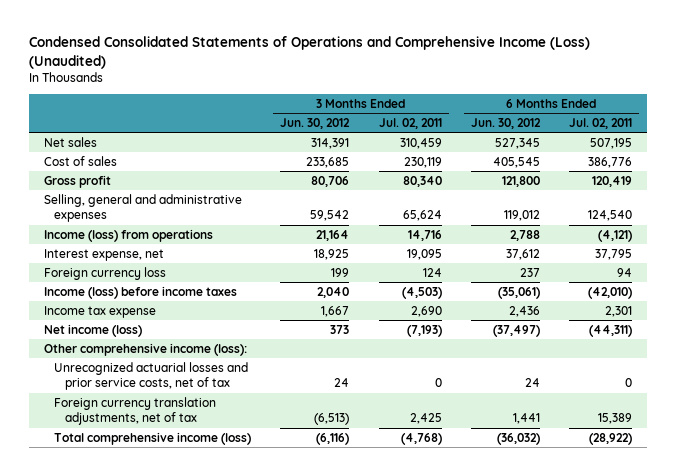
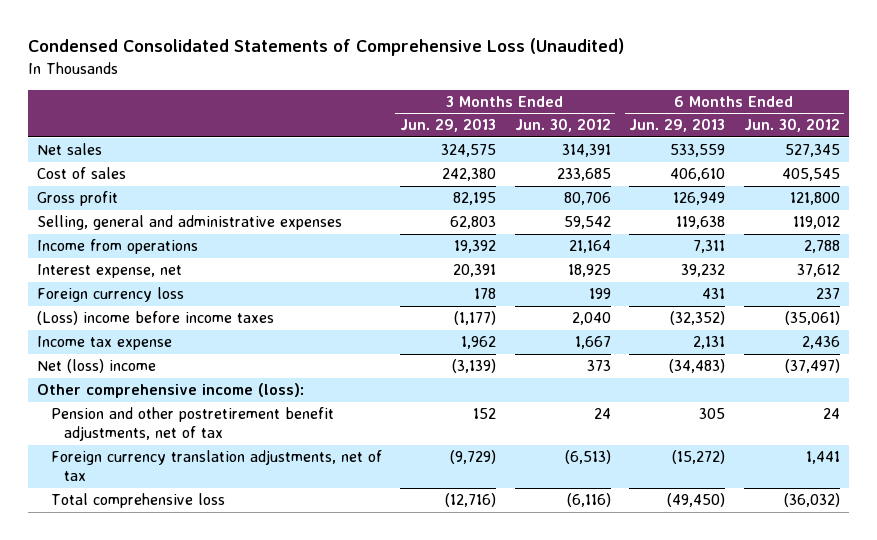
[29,36,591,69] Condensed Consolidated Statements of Operations and Comprehensive Income (Loss) (Unaudited) -> [27,38,624,57] Condensed Consolidated Statements of Comprehensive Loss (Unaudited)
[378,117,442,129] Jul. 02, 2011 -> none
[568,117,632,129] Jul. 02, 2011 -> none
none -> [400,118,497,133] Jun. 29, 2013
none -> [629,118,726,133] Jun. 29, 2013
[43,228,213,242] Income (loss) from operations -> [37,239,199,255] Income from operations
[43,285,237,299] Income (loss) before income taxes -> [37,311,275,326] (Loss) income before income taxes
[43,323,142,337] Net income (loss) -> [37,359,157,374] Net (loss) income
[54,361,249,391] Unrecognized actuarial losses and prior service costs, net of tax -> [50,407,334,442] Pension and other postretirement benefit adjustments, net of tax
[54,431,252,445] Total comprehensive income (loss) -> [50,493,225,509] Total comprehensive loss

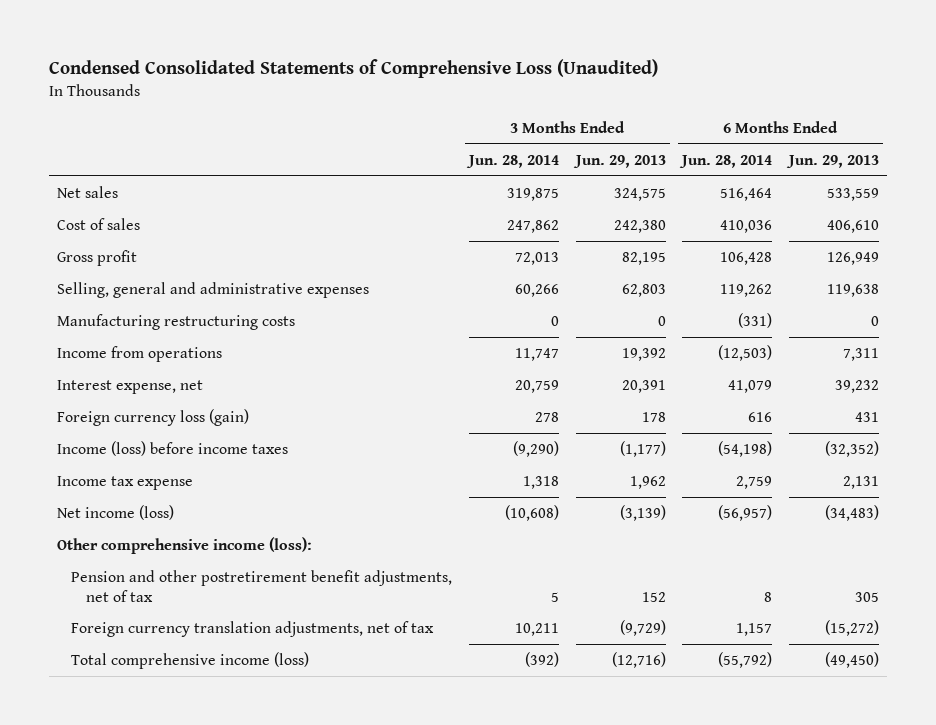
[514,118,611,133] Jun. 30, 2012 -> none
[743,118,840,133] Jun. 30, 2012 -> none
none -> [466,154,560,168] Jun. 28, 2014
none -> [679,154,773,168] Jun. 28, 2014
none -> [57,313,296,330] Manufacturing restructuring costs
[37,287,185,303] Foreign currency loss -> [57,408,250,426] Foreign currency loss (gain)
[37,311,275,326] (Loss) income before income taxes -> [57,440,289,456] Income (loss) before income taxes
[37,359,157,374] Net (loss) income -> [57,504,175,520] Net income (loss)
[50,493,225,509] Total comprehensive loss -> [71,651,310,669] Total comprehensive income (loss)

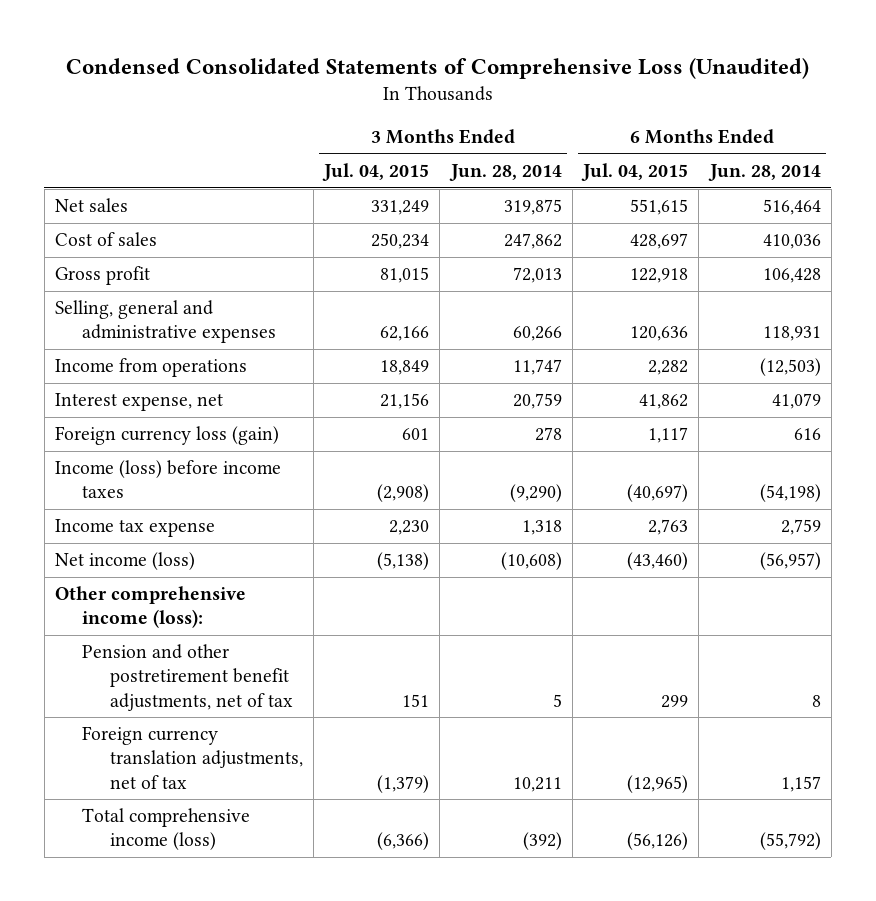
[572,154,666,168] Jun. 29, 2013 -> none
[785,154,879,168] Jun. 29, 2013 -> none
none -> [322,162,430,181] Jul. 04, 2015
none -> [581,162,689,181] Jul. 04, 2015
[57,313,296,330] Manufacturing restructuring costs -> none
[720,283,773,297] 119,262 -> [762,326,821,342] 118,931

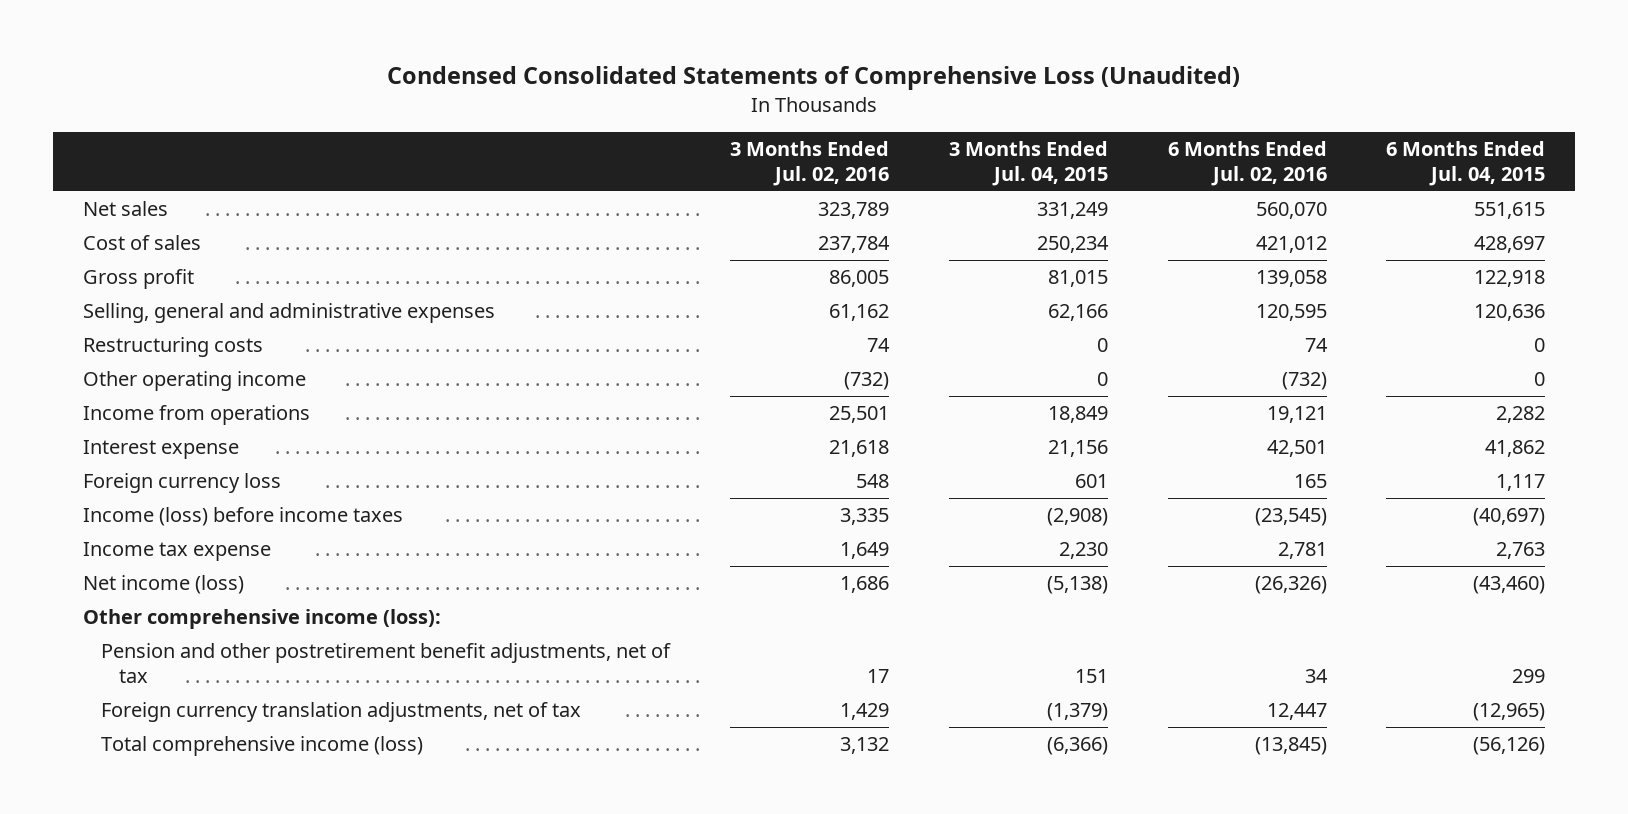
[448,163,562,181] Jun. 28, 2014 -> none
[707,163,821,181] Jun. 28, 2014 -> none
none -> [729,141,889,187] 3 Months Ended Jul. 02, 2016
none -> [1167,141,1327,187] 6 Months Ended Jul. 02, 2016
none -> [82,337,263,358] Restructuring costs
none -> [82,371,306,392] Other operating income
[54,393,223,412] Interest expense, net -> [82,440,239,460] Interest expense
[54,426,279,446] Foreign currency loss (gain) -> [82,473,281,494] Foreign currency loss

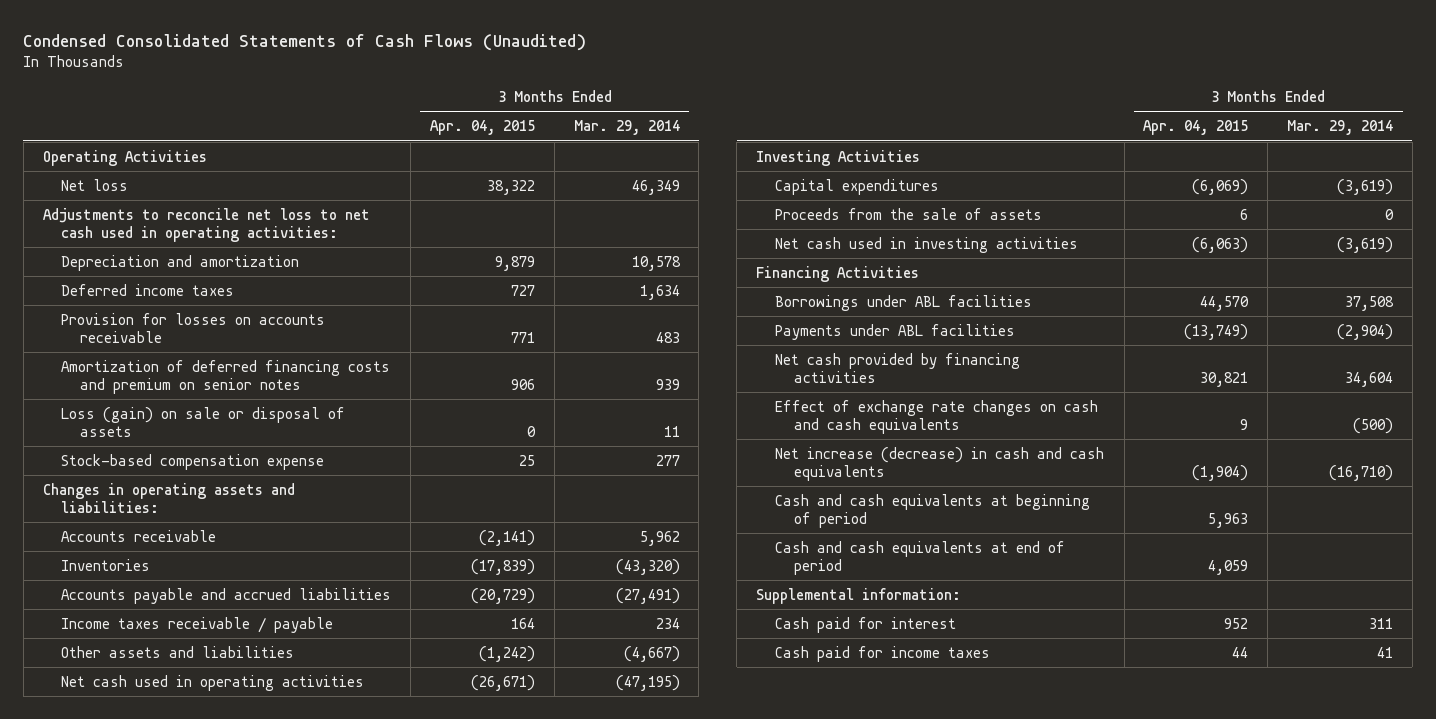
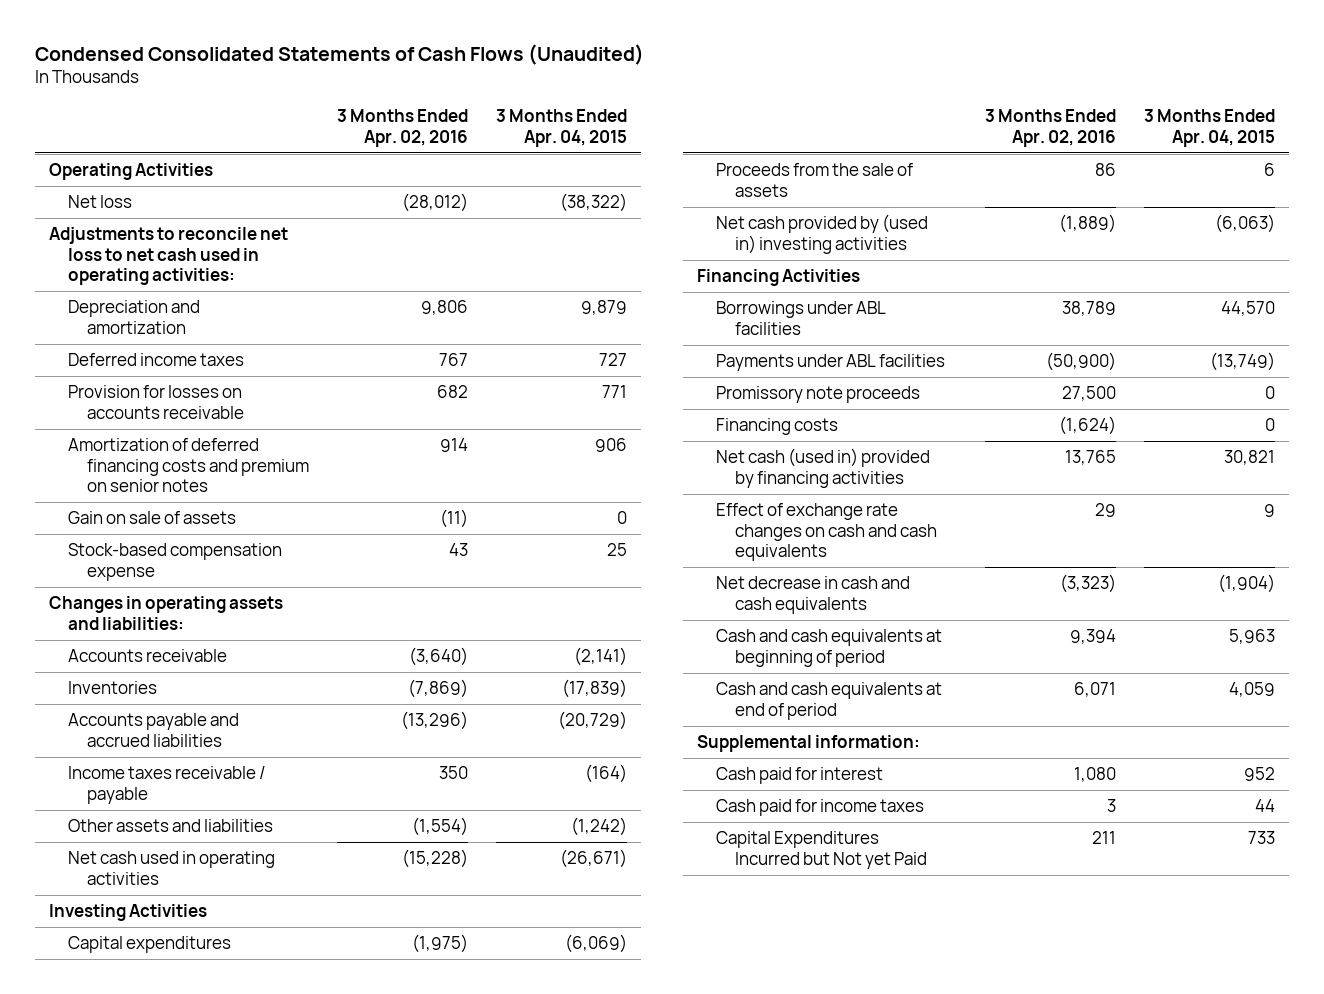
[573,120,680,136] Mar. 29, 2014 -> none
none -> [337,109,469,148] 3 Months Ended Apr. 02, 2016
[487,179,536,195] 38,322 -> [559,193,627,213] (38,322)
[61,406,346,437] Loss (gain) on sale or disposal of assets -> [67,511,236,525] Gain on sale of assets
[511,617,536,629] 164 -> [584,764,627,784] (164)
[774,236,1078,253] Net cash used in investing activities -> [716,214,929,254] Net cash provided by (used in) investing activities
none -> [716,386,921,404] Promissory note proceeds
none -> [716,418,839,436] Financing costs
[774,352,1020,383] Net cash provided by financing activities -> [716,448,931,488] Net cash (used in) provided by financing activities
[774,446,1104,481] Net increase (decrease) in cash and cash equivalents -> [716,576,911,614] Net decrease in cash and cash equivalents
none -> [716,831,928,869] Capital Expenditures Incurred but Not yet Paid

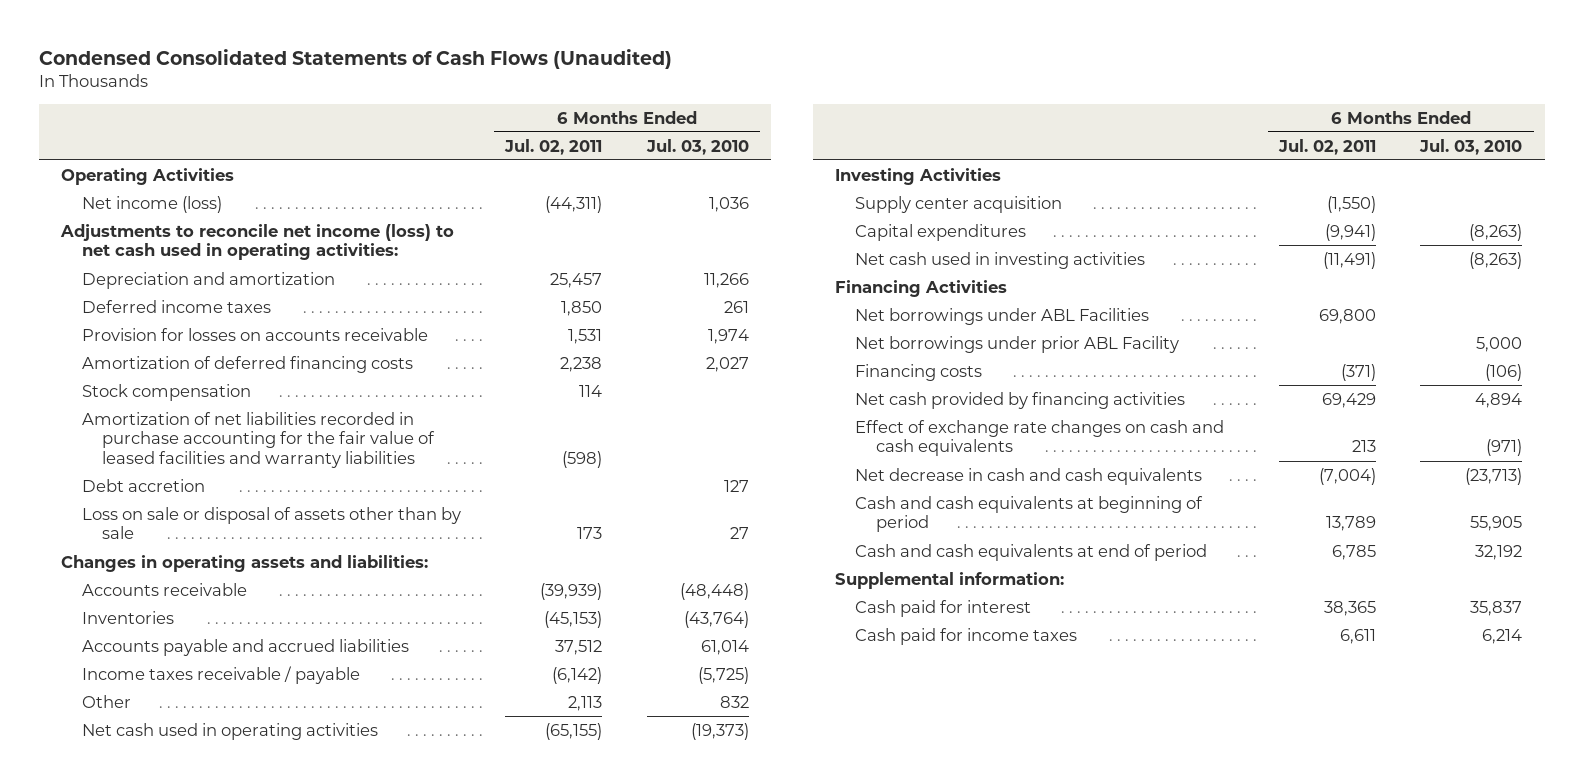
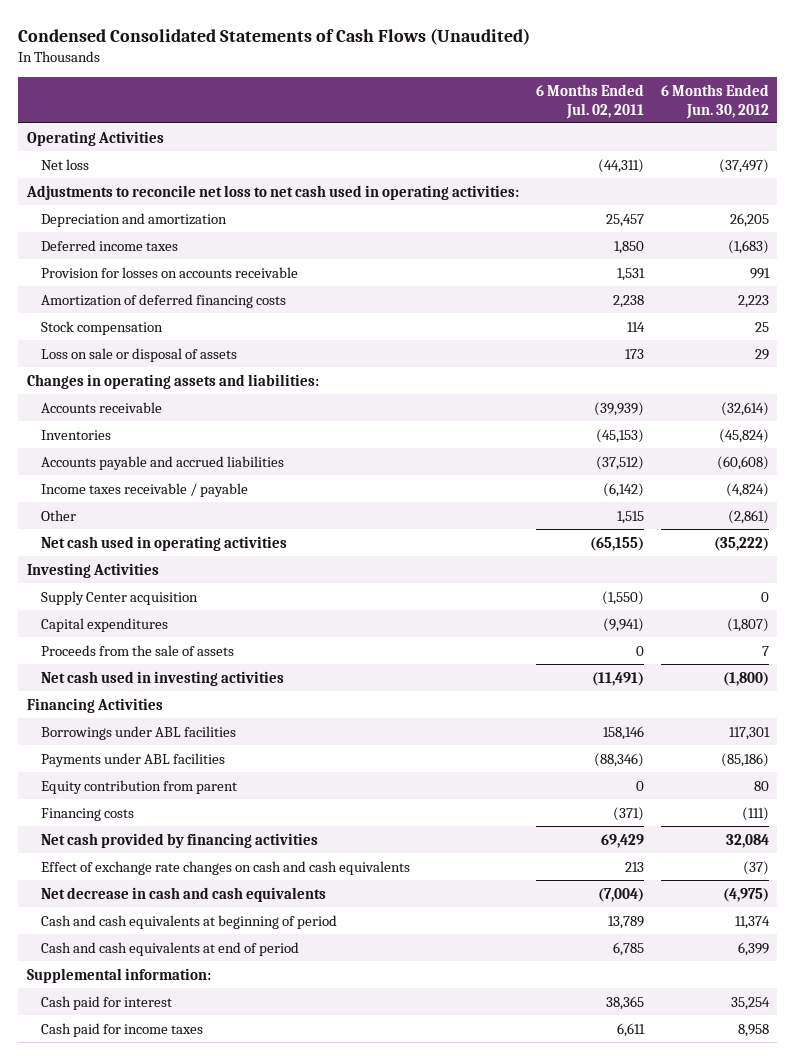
[645,138,749,155] Jul. 03, 2010 -> none
none -> [660,84,769,119] 6 Months Ended Jun. 30, 2012
[81,195,222,213] Net income (loss) -> [41,158,90,170] Net loss
[60,223,455,261] Adjustments to reconcile net income (loss) to net cash used in operating activities: -> [25,184,519,200] Adjustments to reconcile net loss to net cash used in operating activities:
[81,411,435,469] Amortization of net liabilities recorded in purchase accounting for the fair value of leased facilities and warranty liabilities -> none
[81,478,205,492] Debt accretion -> none
[81,506,461,540] Loss on sale or disposal of assets other than by sale -> [41,347,238,362] Loss on sale or disposal of assets
[555,639,603,655] 37,512 -> [595,455,644,470] (37,512)
[568,695,603,711] 2,113 -> [616,510,644,524] 1,515
[855,195,1063,213] Supply center acquisition -> [41,590,199,605] Supply Center acquisition
none -> [41,644,235,656] Proceeds from the sale of assets
[855,335,1180,353] Net borrowings under prior ABL Facility -> none
[855,307,1150,325] Net borrowings under ABL Facilities -> [41,725,237,740] Borrowings under ABL facilities
[1318,308,1376,324] 69,800 -> [602,725,644,740] 158,146
none -> [41,752,226,767] Payments under ABL facilities
none -> [41,779,238,794] Equity contribution from parent

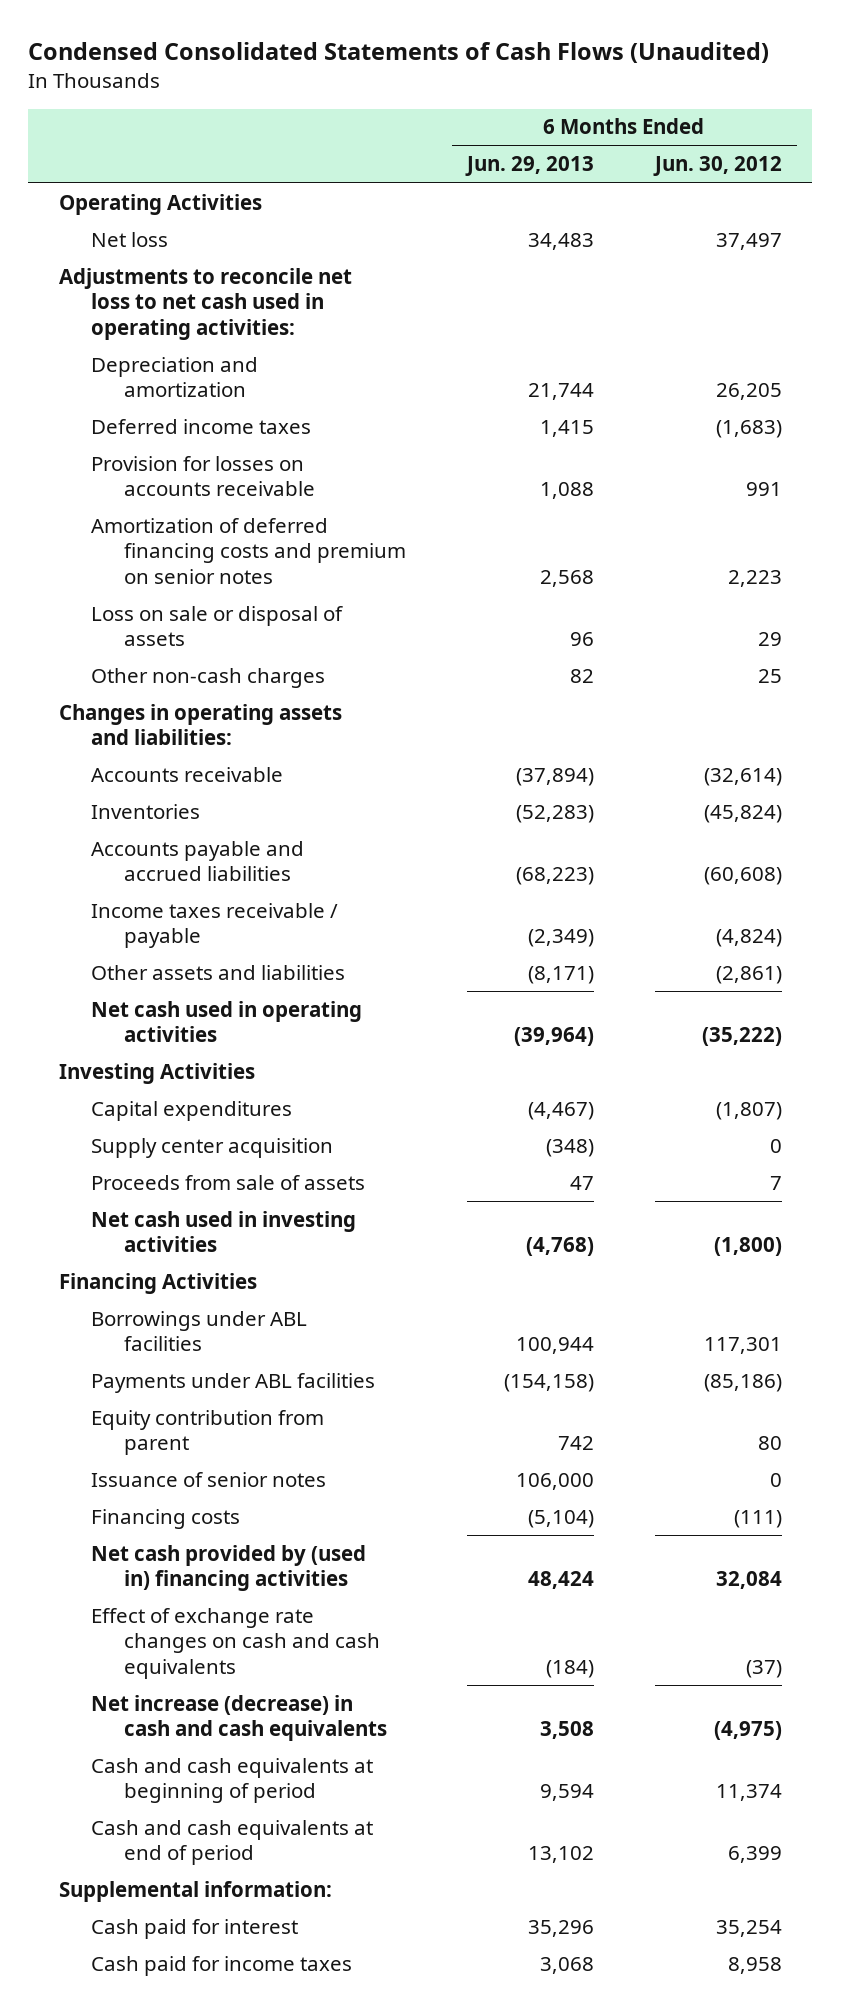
[535,84,644,119] 6 Months Ended Jul. 02, 2011 -> none
none -> [464,156,594,177] Jun. 29, 2013
[718,158,769,173] (37,497) -> [715,232,782,250] 37,497
[41,320,164,335] Stock compensation -> none
[41,293,287,308] Amortization of deferred financing costs -> [91,517,406,584] Amortization of deferred financing costs and premium on senior notes
none -> [91,667,326,688] Other non-cash charges
[41,509,77,521] Other -> [91,964,346,980] Other assets and liabilities
[41,590,199,605] Supply Center acquisition -> none
none -> [91,1137,334,1158] Supply center acquisition
[41,644,235,656] Proceeds from the sale of assets -> [91,1174,366,1190] Proceeds from sale of assets
none -> [91,1471,327,1487] Issuance of senior notes
[41,832,319,848] Net cash provided by financing activities -> [91,1544,367,1592] Net cash provided by (used in) financing activities
[41,886,327,902] Net decrease in cash and cash equivalents -> [91,1694,387,1742] Net increase (decrease) in cash and cash equivalents

